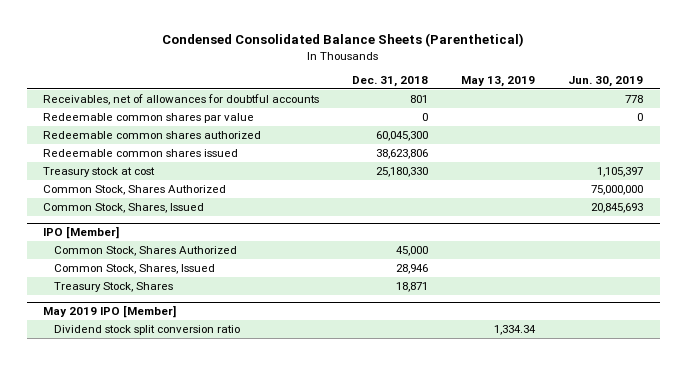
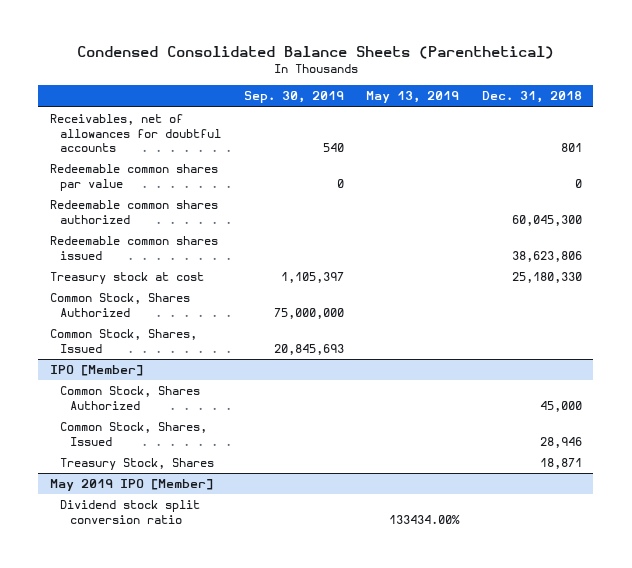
[568,75,644,87] Jun. 30, 2019 -> none
none -> [243,91,344,104] Sep. 30, 2019
[494,325,537,336] 1,334.34 -> [389,514,461,524] 133434.00%

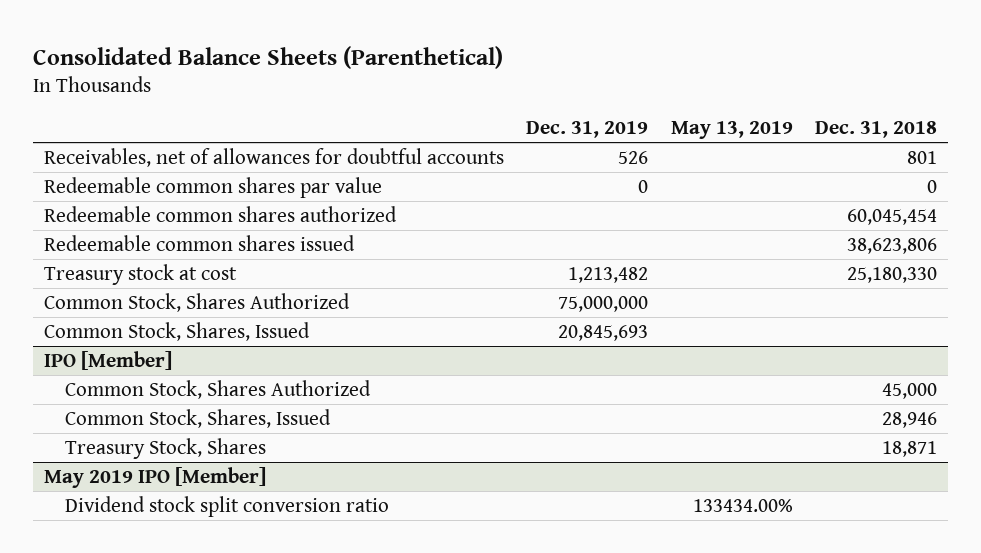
[76,46,554,60] Condensed Consolidated Balance Sheets (Parenthetical) -> [32,45,503,69] Consolidated Balance Sheets (Parenthetical)
[243,91,344,104] Sep. 30, 2019 -> none
none -> [526,120,649,138] Dec. 31, 2019
[512,214,583,226] 60,045,300 -> [847,208,938,225] 60,045,454

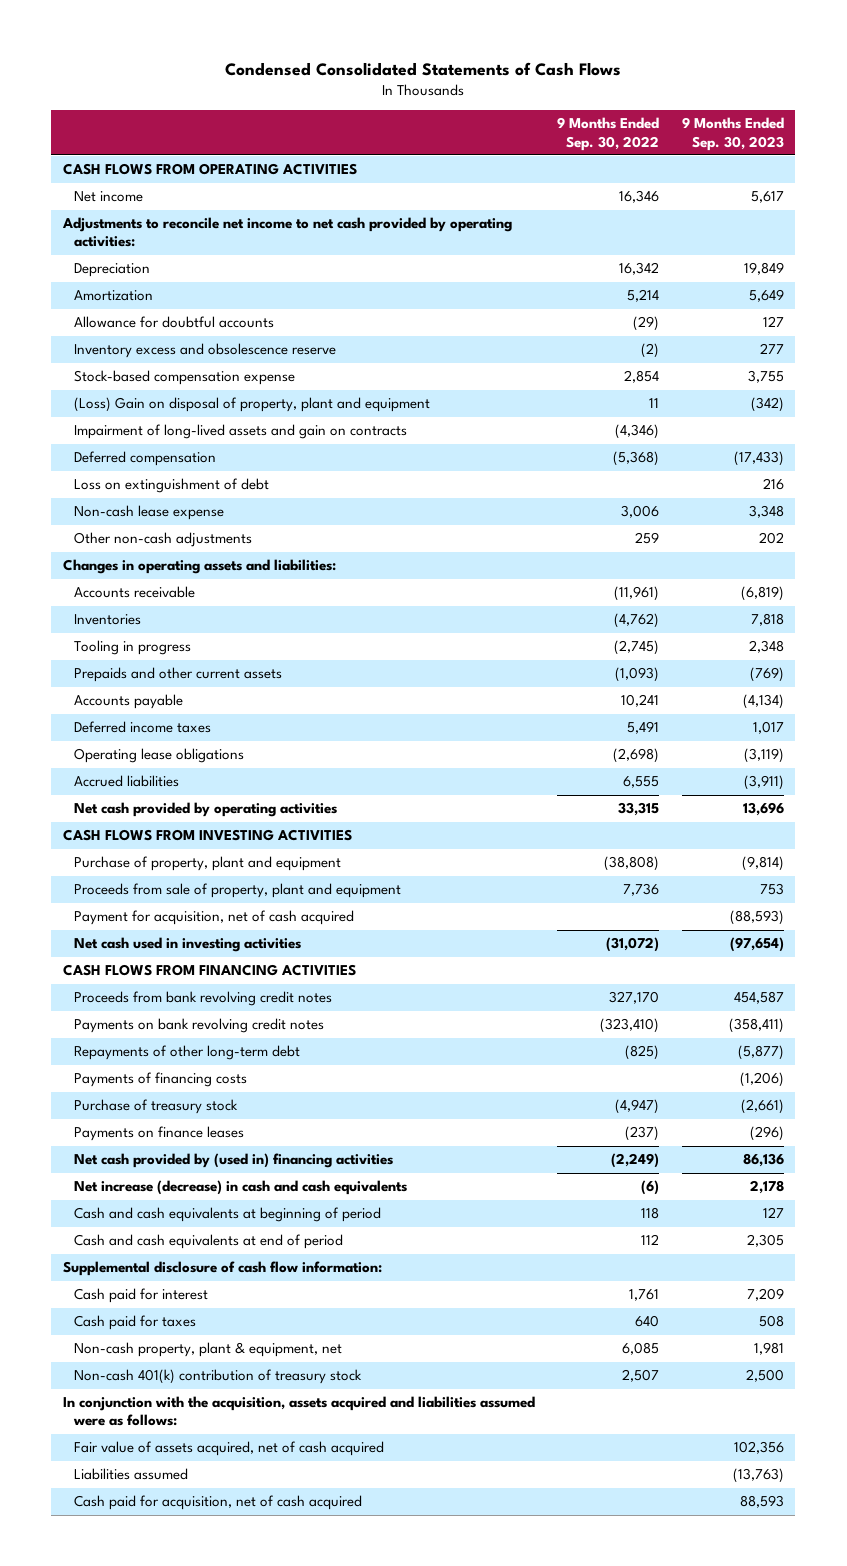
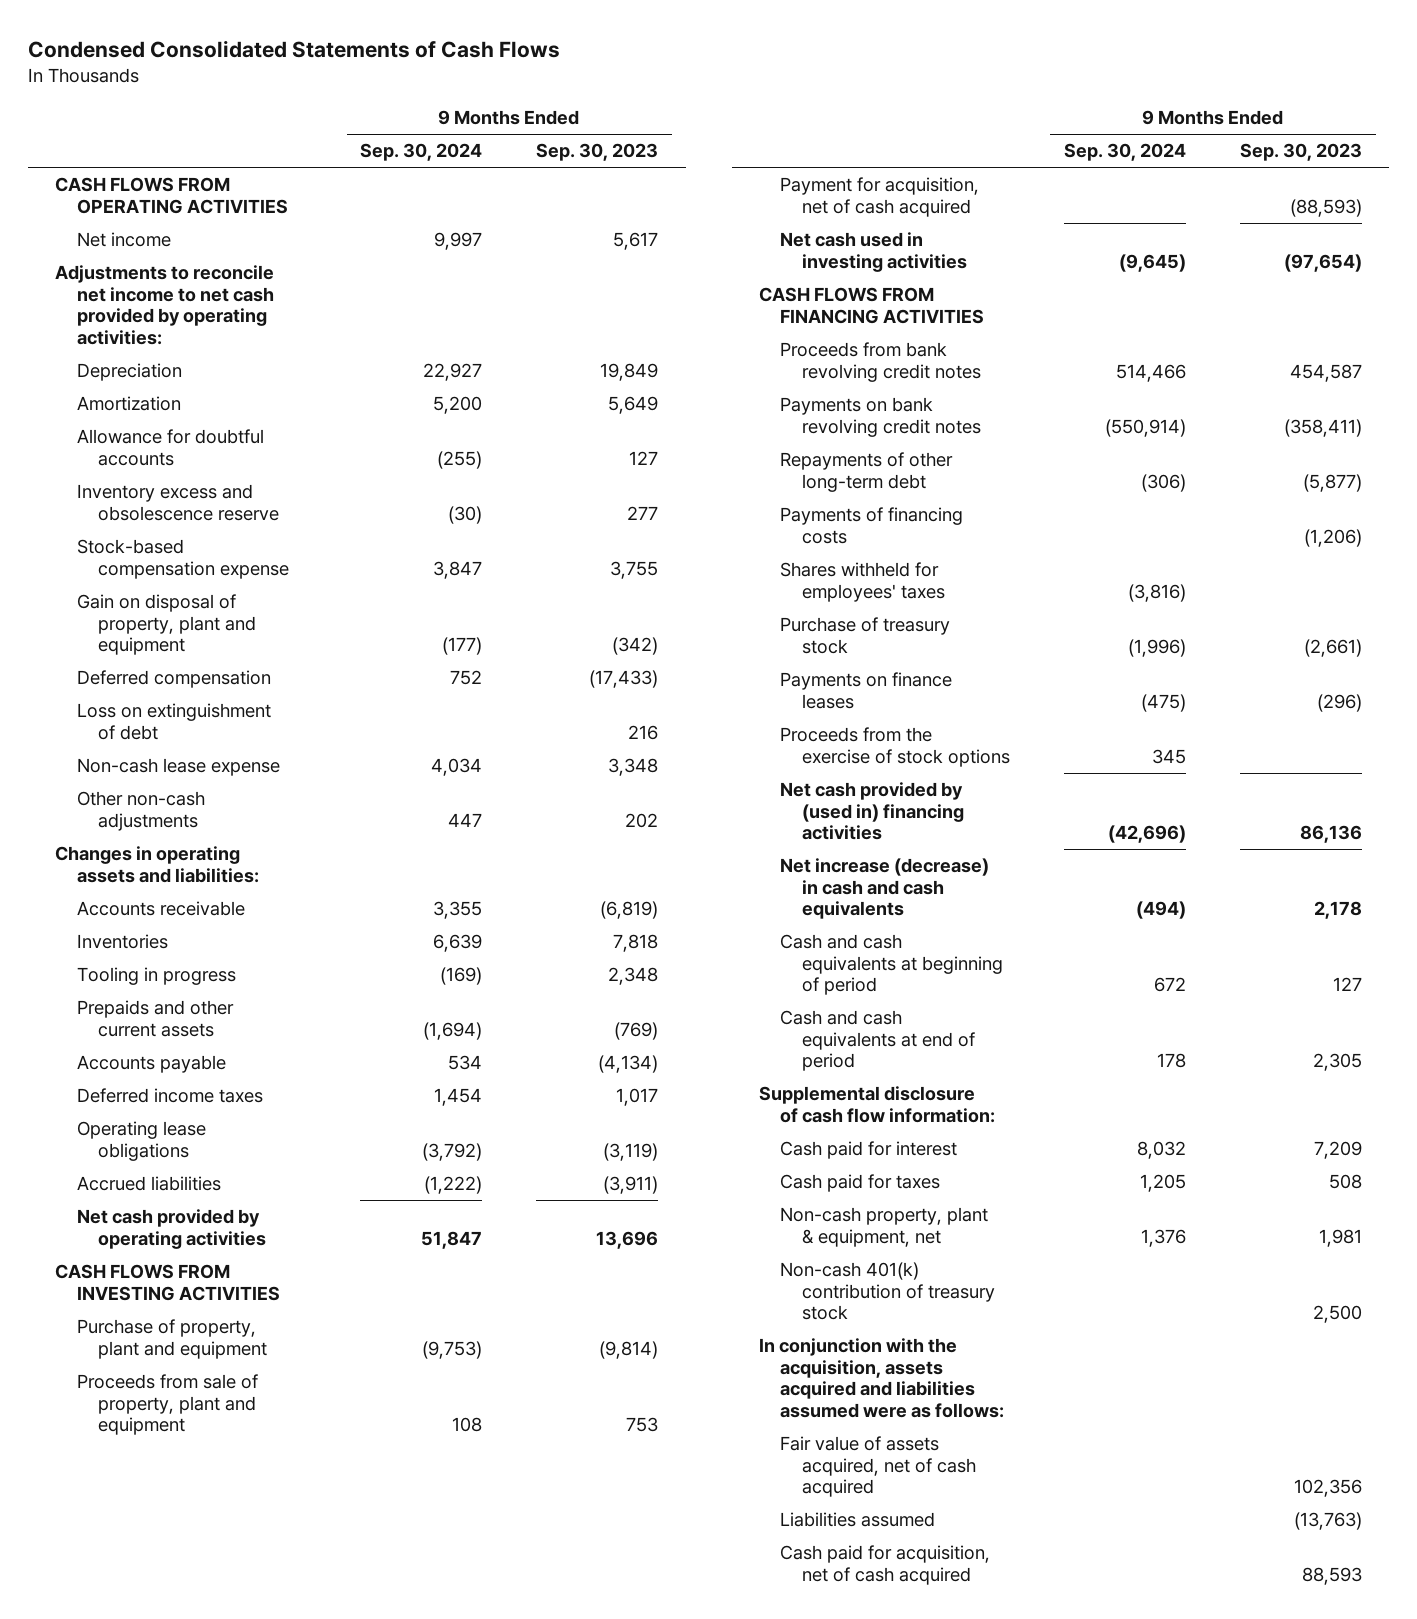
[557,117,660,151] 9 Months Ended Sep. 30, 2022 -> none
none -> [360,143,483,162] Sep. 30, 2024
[74,424,408,440] Impairment of long-lived assets and gain on contracts -> none
[74,397,431,413] (Loss) Gain on disposal of property, plant and equipment -> [76,594,257,656] Gain on disposal of property, plant and equipment
none -> [780,562,945,602] Shares withheld for employees' taxes
none -> [780,727,1010,767] Proceeds from the exercise of stock options

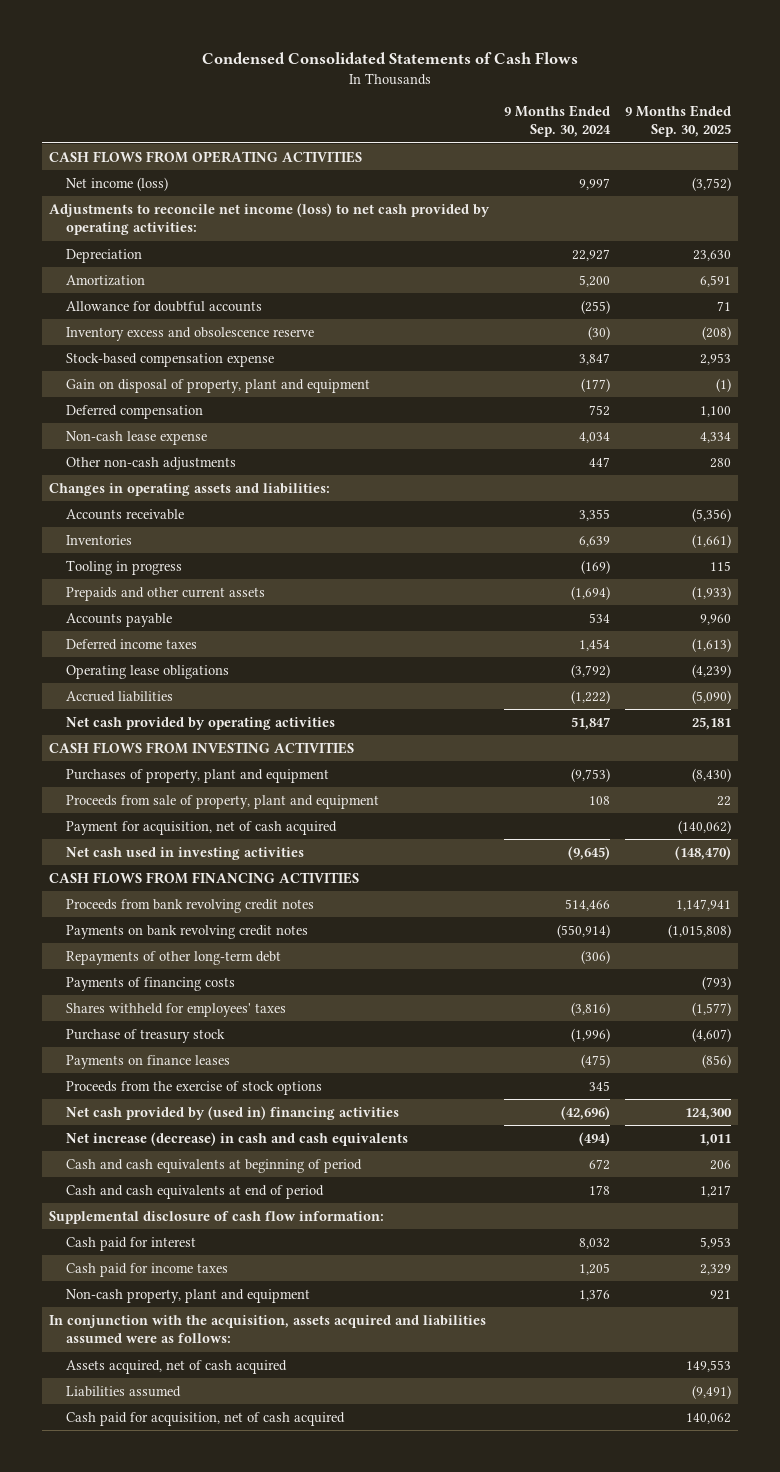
[536,143,659,162] Sep. 30, 2023 -> none
none -> [625,105,732,138] 9 Months Ended Sep. 30, 2025
[76,232,171,248] Net income -> [65,176,168,191] Net income (loss)
[55,265,275,345] Adjustments to reconcile net income to net cash provided by operating activities: -> [49,202,491,236] Adjustments to reconcile net income (loss) to net cash provided by operating activities:
[76,703,271,740] Loss on extinguishment of debt -> none
[76,1319,268,1359] Purchase of property, plant and equipment -> [65,768,329,783] Purchases of property, plant and equipment
[780,1262,995,1321] Non-cash 401(k) contribution of treasury stock -> none
[780,1174,941,1193] Cash paid for taxes -> [65,1262,228,1277] Cash paid for income taxes
[780,1207,989,1247] Non-cash property, plant & equipment, net -> [65,1288,310,1303] Non-cash property, plant and equipment
[780,1436,976,1498] Fair value of assets acquired, net of cash acquired -> [65,1359,287,1374] Assets acquired, net of cash acquired

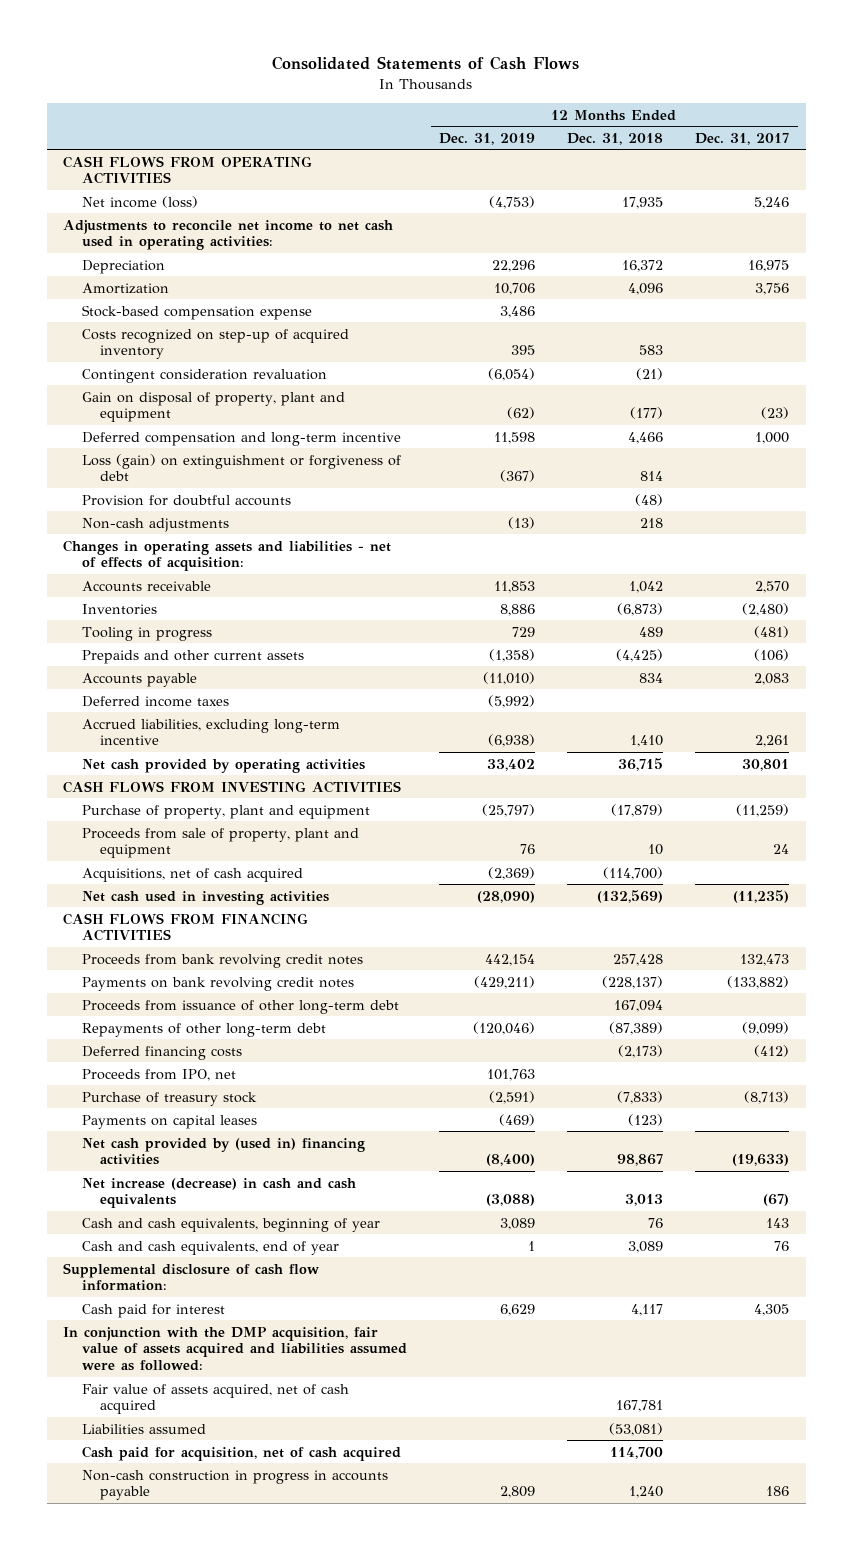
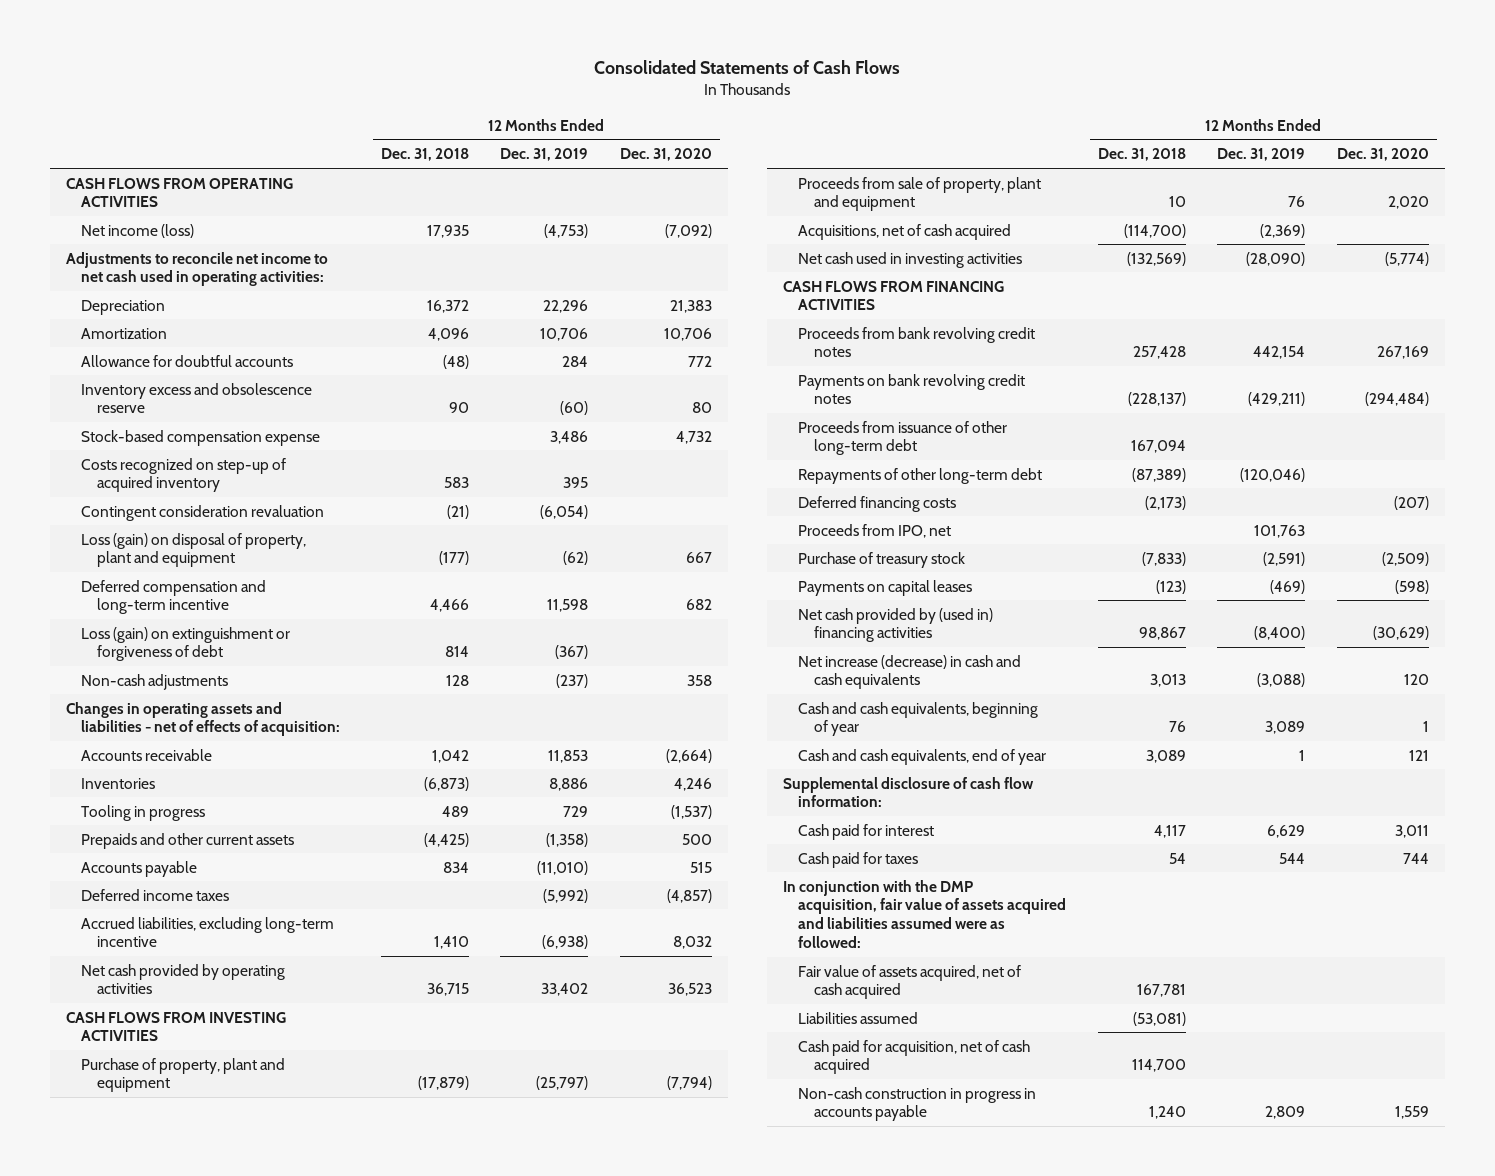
[695,132,790,145] Dec. 31, 2017 -> none
none -> [619,148,712,162] Dec. 31, 2020
none -> [81,354,294,367] Allowance for doubtful accounts
none -> [81,382,313,414] Inventory excess and obsolescence reserve
[81,391,345,423] Gain on disposal of property, plant and equipment -> [81,532,307,568] Loss (gain) on disposal of property, plant and equipment
[81,494,291,506] Provision for doubtful accounts -> none
[507,516,535,529] (13) -> [556,673,589,688] (237)
[640,517,664,528] 218 -> [445,674,469,686] 128
none -> [798,851,919,868] Cash paid for taxes

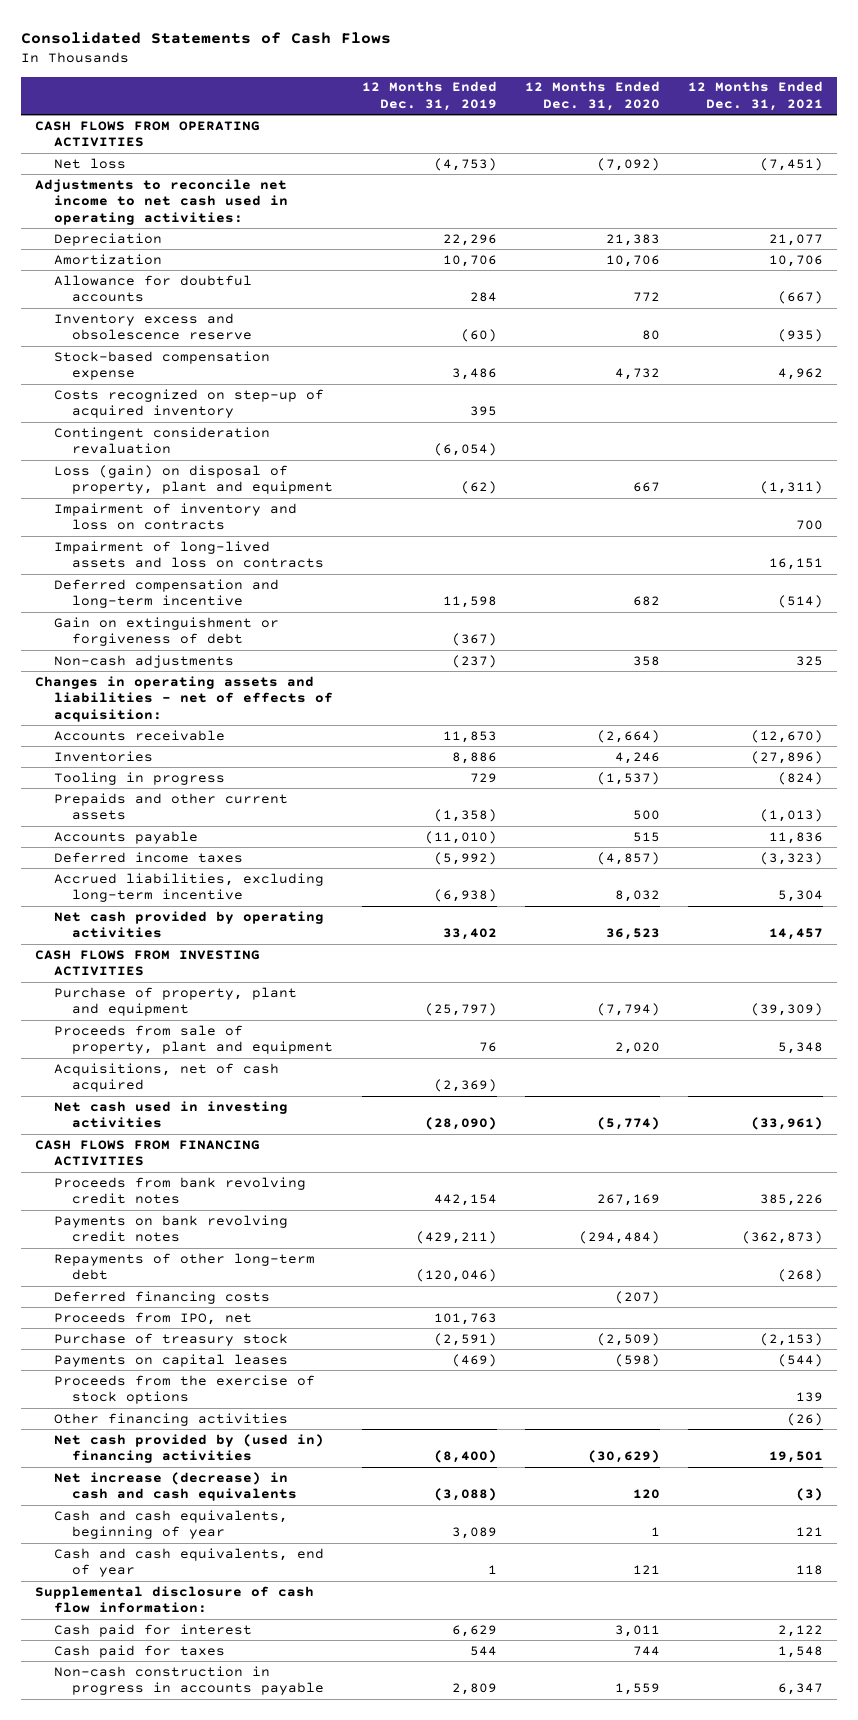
[380,148,469,162] Dec. 31, 2018 -> none
none -> [688,81,824,112] 12 Months Ended Dec. 31, 2021
[81,223,195,238] Net income (loss) -> [53,157,126,169] Net loss
none -> [53,502,297,531] Impairment of inventory and loss on contracts
none -> [53,540,325,569] Impairment of long-lived assets and loss on contracts
[81,626,291,662] Loss (gain) on extinguishment or forgiveness of debt -> [53,616,279,647] Gain on extinguishment or forgiveness of debt
[798,420,1008,456] Proceeds from issuance of other long-term debt -> none
none -> [53,1374,315,1405] Proceeds from the exercise of stock options
none -> [53,1412,288,1426] Other financing activities
[782,879,1067,949] In conjunction with the DMP acquisition, fair value of assets acquired and liabilities assumed were as followed: -> none
[798,964,1022,1000] Fair value of assets acquired, net of cash acquired -> none
[798,1011,919,1024] Liabilities assumed -> none
[798,1039,1031,1075] Cash paid for acquisition, net of cash acquired -> none

